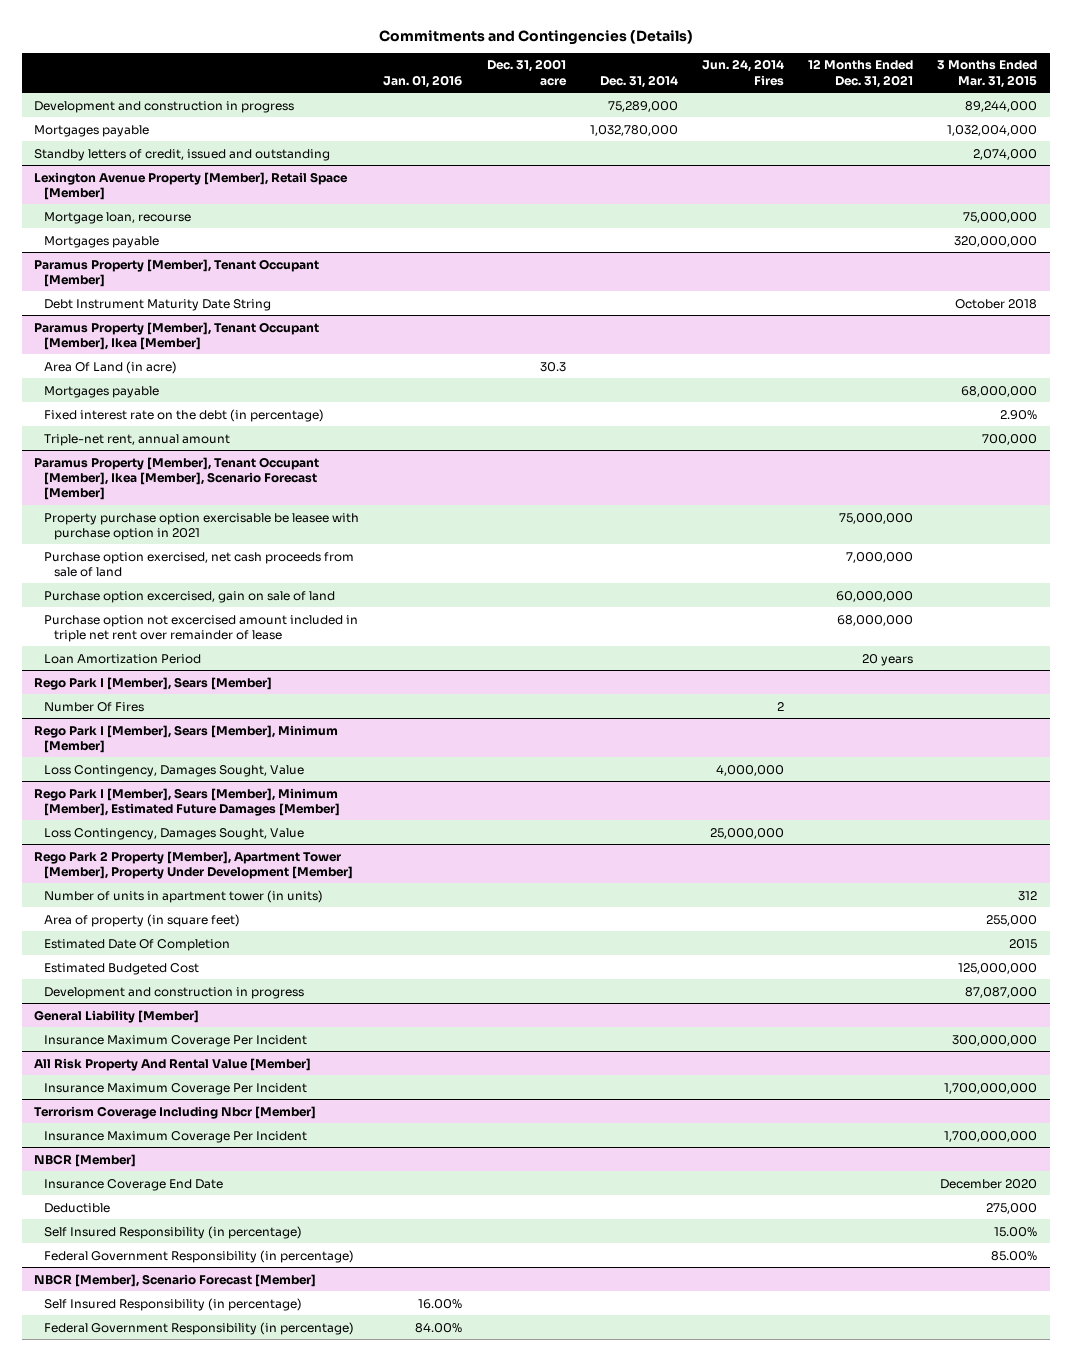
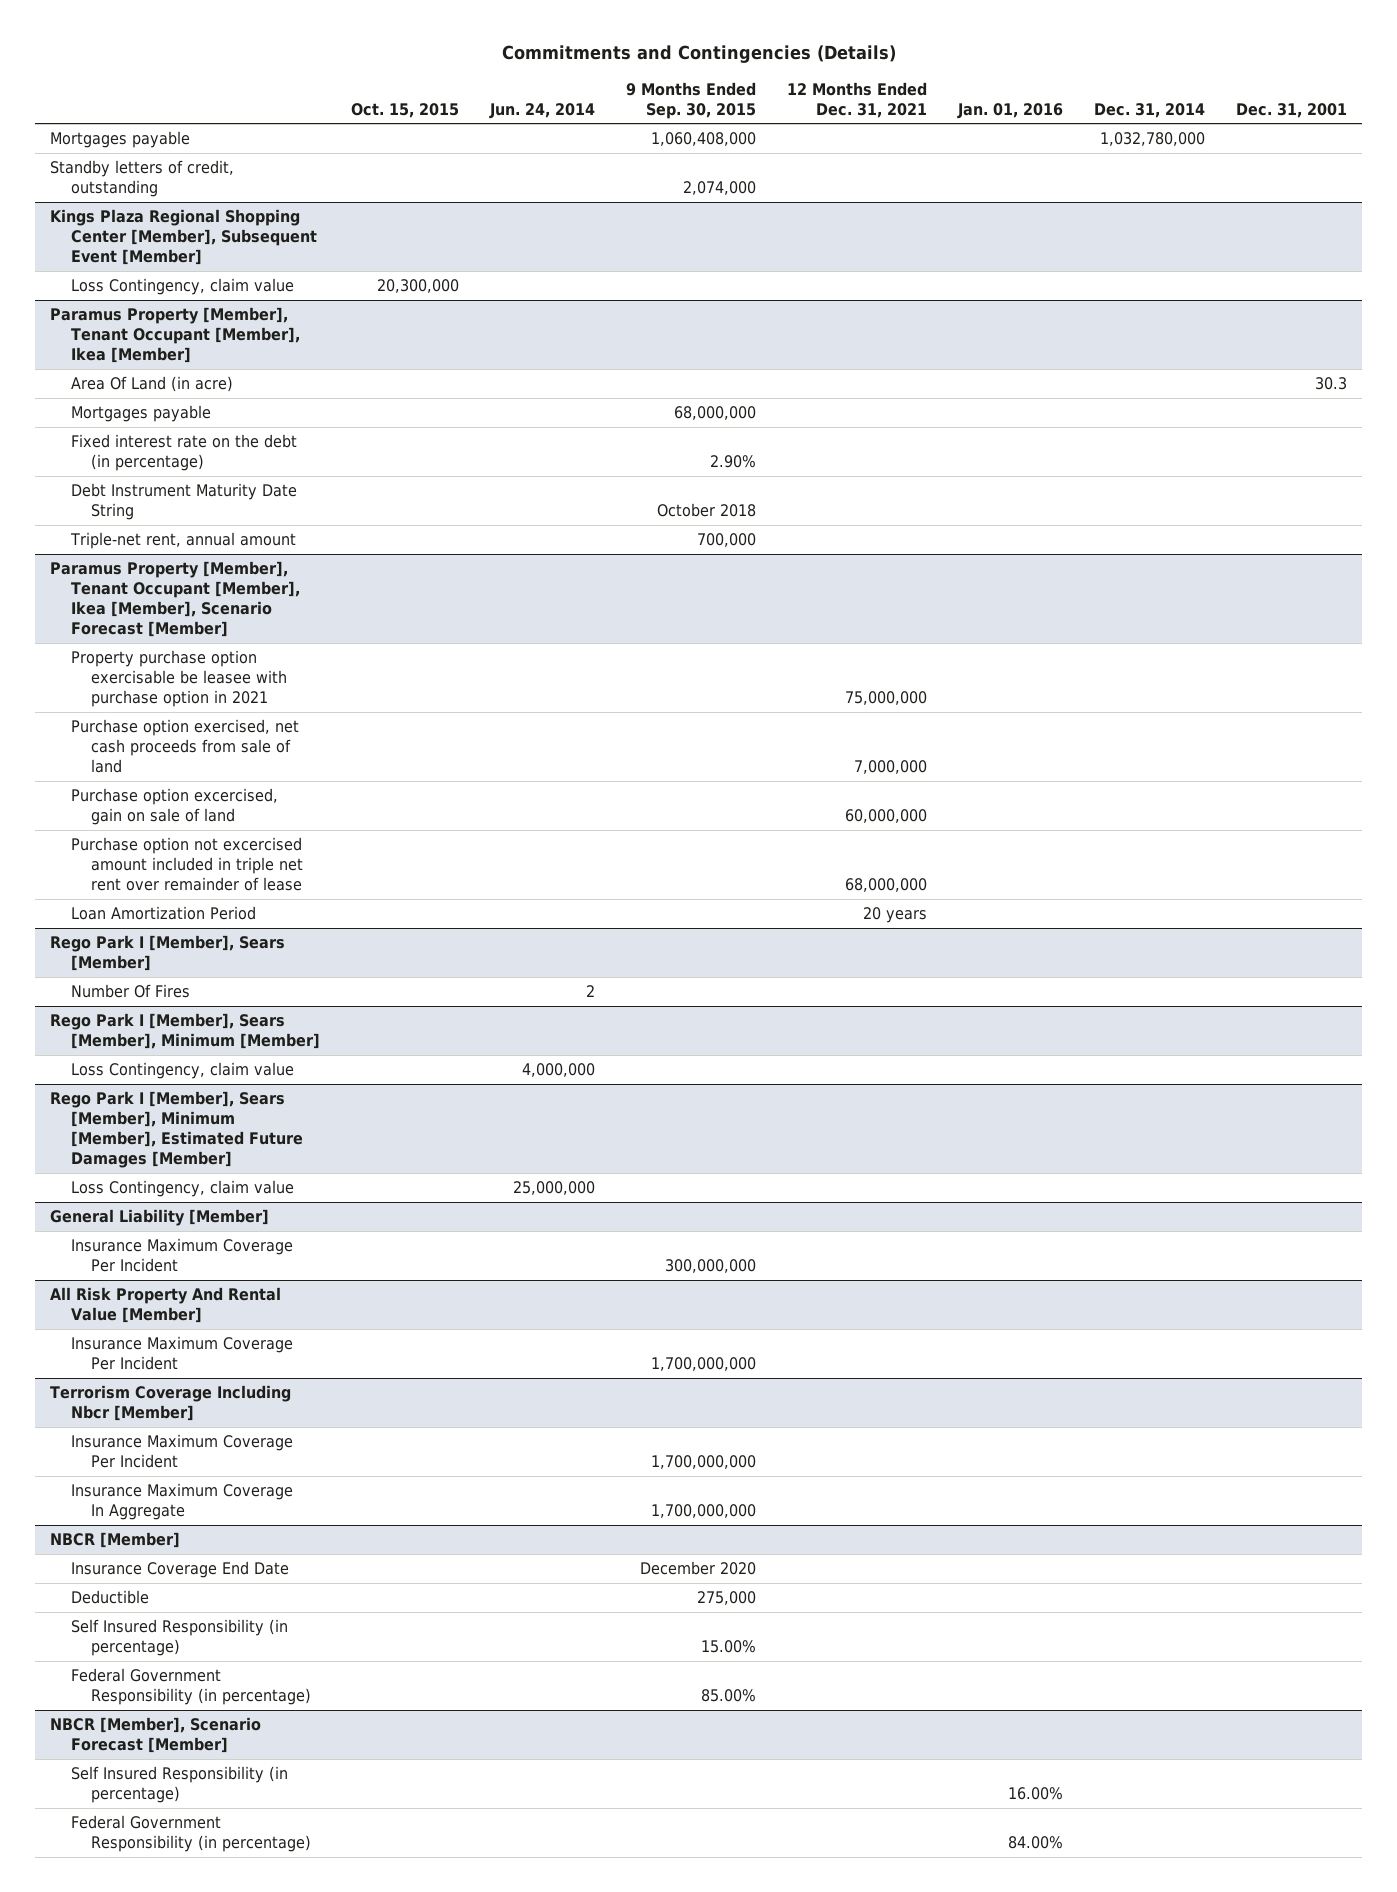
[486,59,567,86] Dec. 31, 2001 acre -> none
[702,59,785,86] Jun. 24, 2014 Fires -> none
[937,60,1038,88] 3 Months Ended Mar. 31, 2015 -> none
none -> [350,102,459,118] Oct. 15, 2015
none -> [488,102,595,119] Jun. 24, 2014
none -> [625,81,756,119] 9 Months Ended Sep. 30, 2015
none -> [1235,102,1347,118] Dec. 31, 2001
[34,100,295,113] Development and construction in progress -> none
[34,171,349,200] Lexington Avenue Property [Member], Retail Space [Member] -> none
[44,211,192,224] Mortgage loan, recourse -> none
[44,235,160,248] Mortgages payable -> none
[34,258,320,287] Paramus Property [Member], Tenant Occupant [Member] -> none
[44,298,272,311] Debt Instrument Maturity Date String -> none
[34,148,331,161] Standby letters of credit, issued and outstanding -> [50,160,235,198] Standby letters of credit, outstanding
none -> [50,209,317,266] Kings Plaza Regional Shopping Center [Member], Subsequent Event [Member]
none -> [70,278,294,296] Loss Contingency, claim value
none -> [70,483,297,521] Debt Instrument Maturity Date String
[44,764,305,777] Loss Contingency, Damages Sought, Value -> [70,1062,294,1080] Loss Contingency, claim value
[34,850,354,879] Rego Park 2 Property [Member], Apartment Tower [Member], Property Under Development [Member] -> none
[44,889,324,903] Number of units in apartment tower (in units) -> none
[44,913,241,927] Area of property (in square feet) -> none
[44,938,231,951] Estimated Date Of Completion -> none
[44,962,200,975] Estimated Budgeted Cost -> none
[44,986,305,999] Development and construction in progress -> none
[44,827,305,840] Loss Contingency, Damages Sought, Value -> [70,1180,294,1198] Loss Contingency, claim value
none -> [70,1483,293,1521] Insurance Maximum Coverage In Aggregate

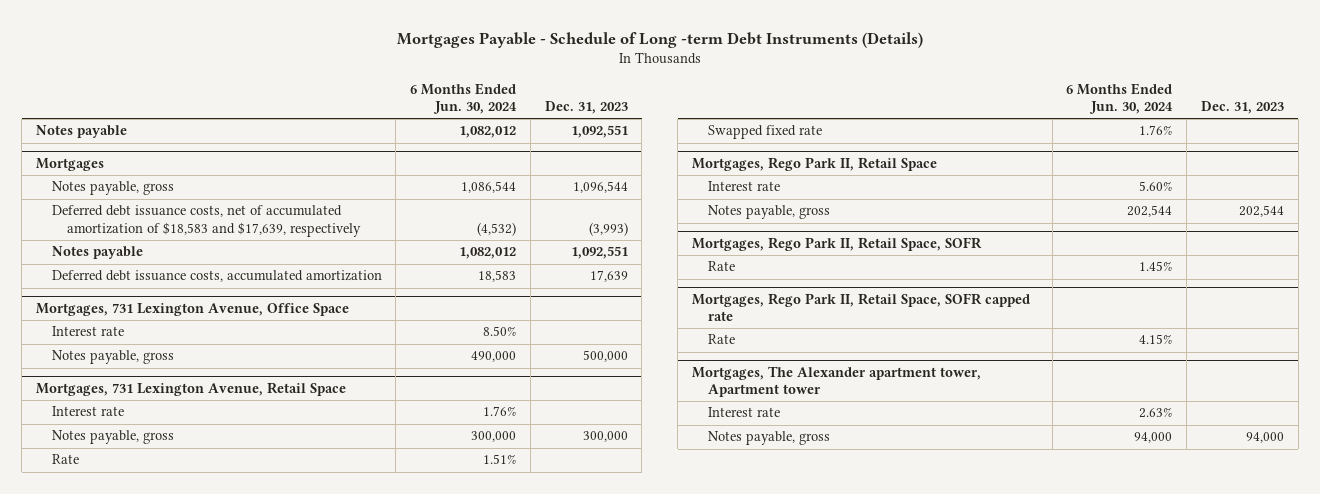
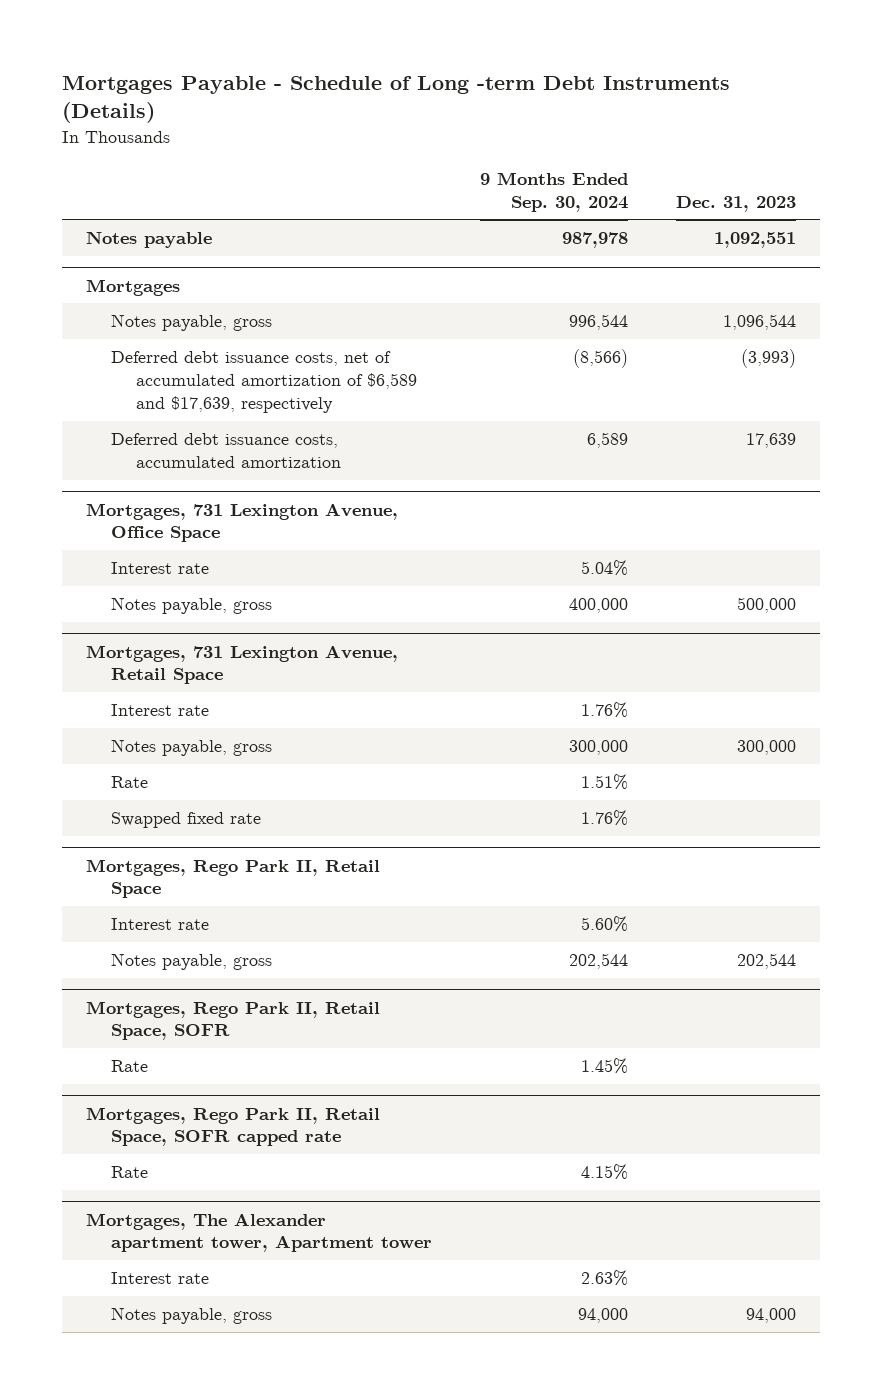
[410,82,518,115] 6 Months Ended Jun. 30, 2024 -> none
none -> [479,171,628,212] 9 Months Ended Sep. 30, 2024
[51,246,143,260] Notes payable -> none
[51,205,362,237] Deferred debt issuance costs, net of accumulated amortization of $18,583 and $17,639, respectively -> [110,351,417,413] Deferred debt issuance costs, net of accumulated amortization of $6,589 and $17,639, respectively

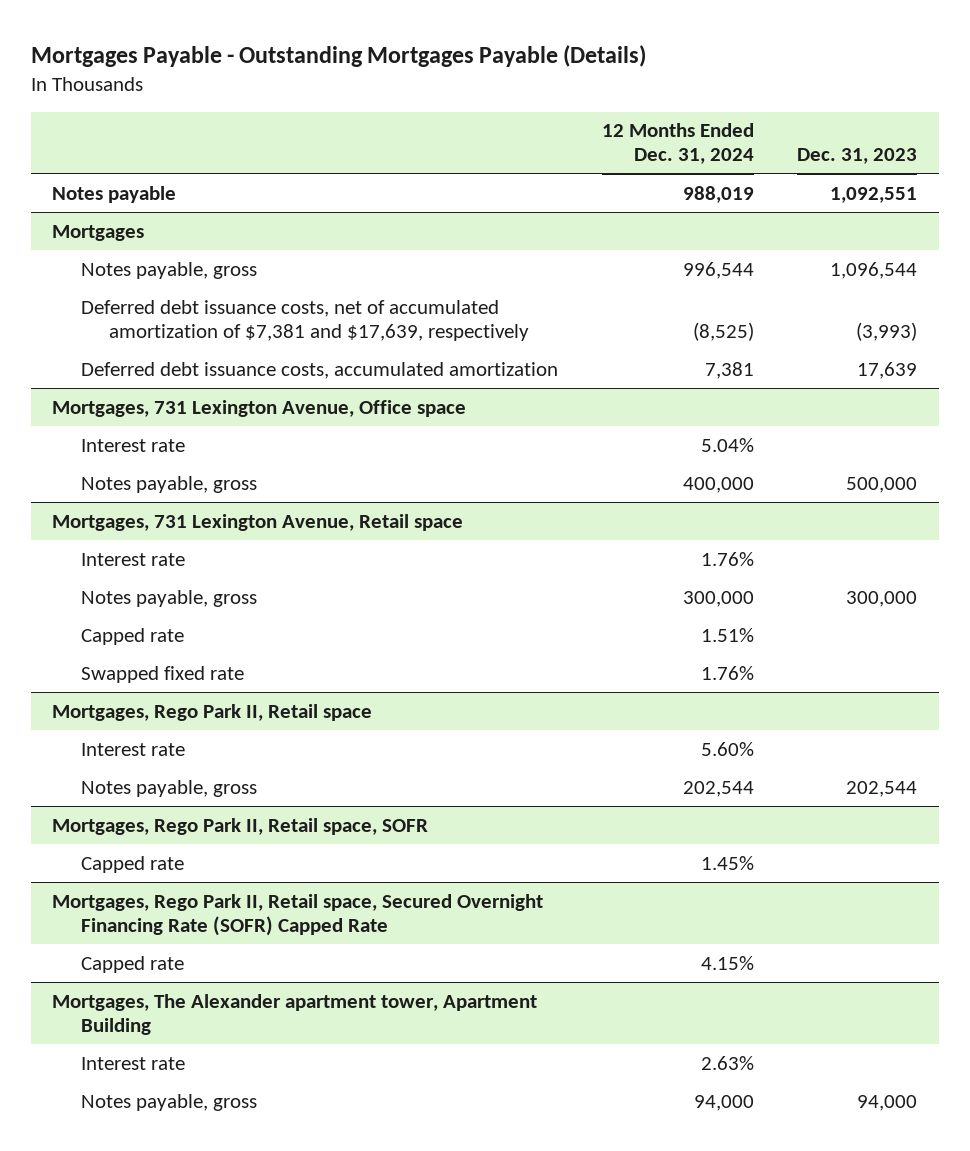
[61,76,730,124] Mortgages Payable - Schedule of Long -term Debt Instruments (Details) -> [30,44,646,67] Mortgages Payable - Outstanding Mortgages Payable (Details)
[479,171,628,212] 9 Months Ended Sep. 30, 2024 -> none
none -> [601,123,754,165] 12 Months Ended Dec. 31, 2024
[110,351,417,413] Deferred debt issuance costs, net of accumulated amortization of $6,589 and $17,639, respectively -> [80,299,530,341] Deferred debt issuance costs, net of accumulated amortization of $7,381 and $17,639, respectively
[85,502,398,543] Mortgages, 731 Lexington Avenue, Office Space -> [52,399,467,417] Mortgages, 731 Lexington Avenue, Office space
[85,644,398,685] Mortgages, 731 Lexington Avenue, Retail Space -> [52,513,464,531] Mortgages, 731 Lexington Avenue, Retail space
[110,776,148,789] Rate -> [80,627,184,645] Capped rate
[85,858,380,899] Mortgages, Rego Park II, Retail Space -> [52,703,373,721] Mortgages, Rego Park II, Retail space
[85,1000,380,1041] Mortgages, Rego Park II, Retail Space, SOFR -> [52,817,429,835] Mortgages, Rego Park II, Retail space, SOFR
[110,1060,148,1073] Rate -> [80,855,184,873] Capped rate
[85,1106,380,1147] Mortgages, Rego Park II, Retail Space, SOFR capped rate -> [52,893,544,936] Mortgages, Rego Park II, Retail space, Secured Overnight Financing Rate (SOFR) Capped Rate
[110,1166,148,1179] Rate -> [80,955,184,973] Capped rate
[85,1212,432,1253] Mortgages, The Alexander apartment tower, Apartment tower -> [52,993,538,1035] Mortgages, The Alexander apartment tower, Apartment Building

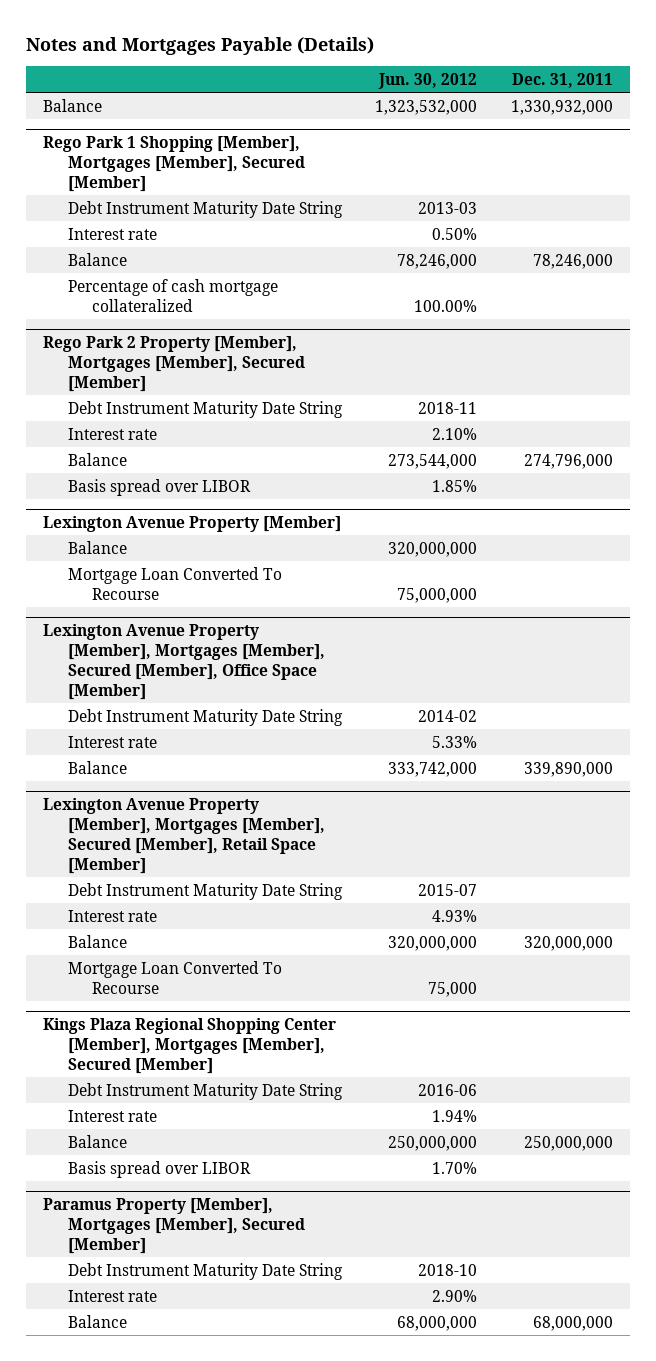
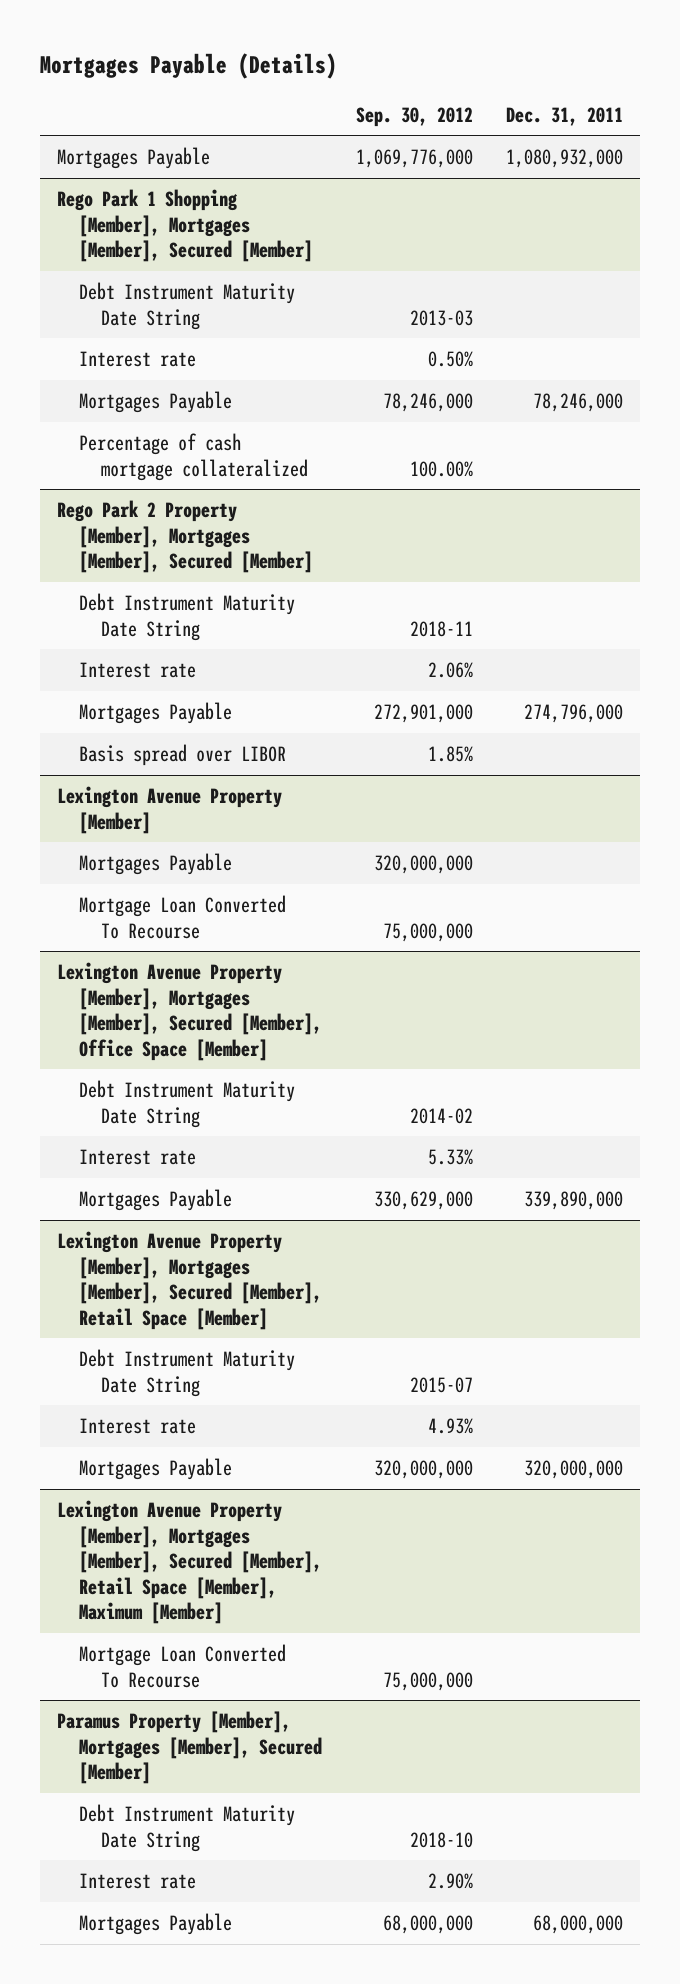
[26,36,375,55] Notes and Mortgages Payable (Details) -> [40,52,338,79] Mortgages Payable (Details)
[378,72,478,89] Jun. 30, 2012 -> none
none -> [355,106,473,127] Sep. 30, 2012
[43,98,103,112] Balance -> none
none -> [57,147,211,170] Mortgages Payable
[67,252,127,266] Balance -> [79,391,233,414] Mortgages Payable
[67,452,127,466] Balance -> [79,702,233,725] Mortgages Payable
[67,540,127,554] Balance -> [79,853,233,876] Mortgages Payable
[67,760,127,774] Balance -> [79,1189,233,1212] Mortgages Payable
[67,960,282,994] Mortgage Loan Converted To Recourse -> none
[43,1017,337,1074] Kings Plaza Regional Shopping Center [Member], Mortgages [Member], Secured [Member] -> none
[67,1082,343,1100] Debt Instrument Maturity Date String -> none
[67,1109,157,1122] Interest rate -> none
[67,1134,127,1148] Balance -> none
[67,1160,251,1178] Basis spread over LIBOR -> none
[67,934,127,948] Balance -> [79,1458,233,1481] Mortgages Payable
none -> [57,1500,323,1625] Lexington Avenue Property [Member], Mortgages [Member], Secured [Member], Retail Space [Member], Maximum [Member]
none -> [79,1644,287,1688] Mortgage Loan Converted To Recourse
[67,1314,127,1328] Balance -> [79,1913,233,1936] Mortgages Payable

